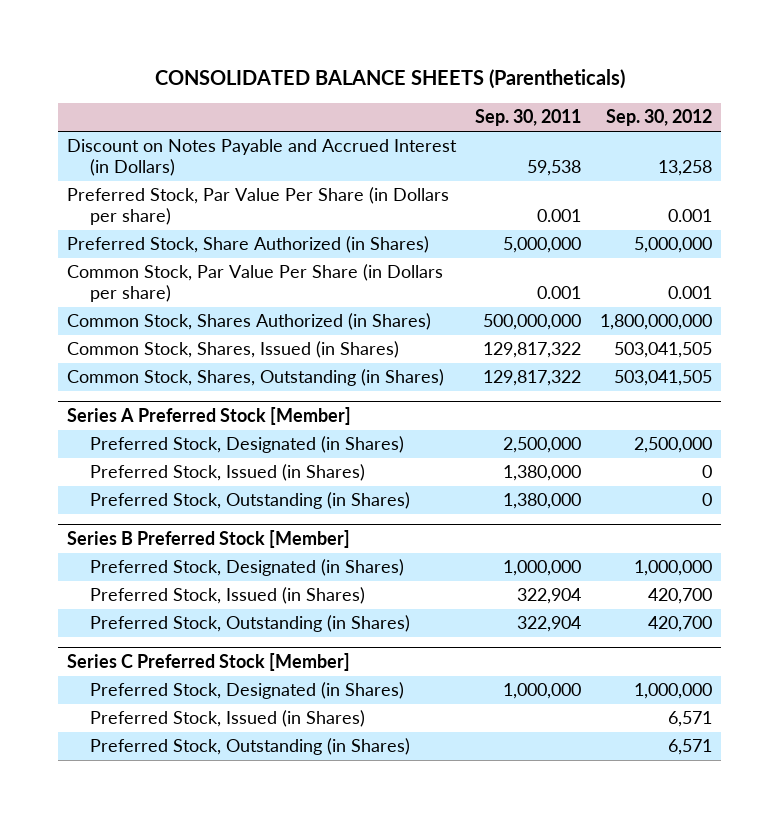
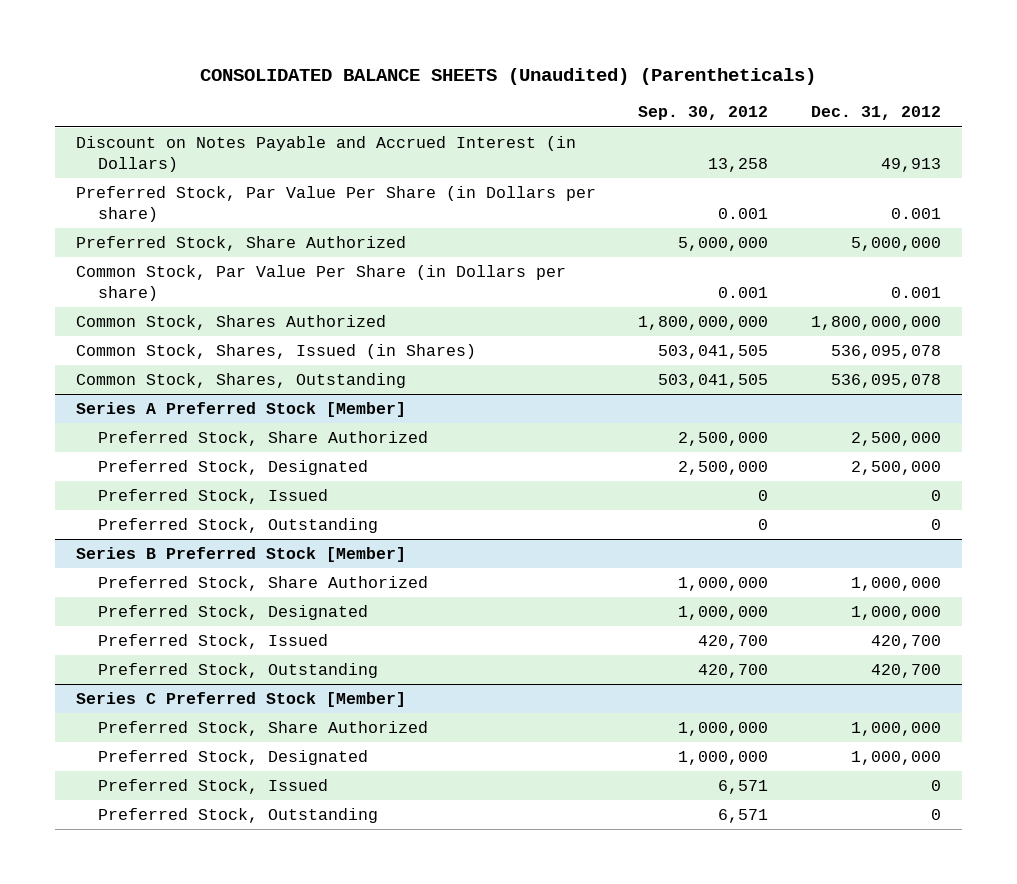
[154,69,625,90] CONSOLIDATED BALANCE SHEETS (Parentheticals) -> [200,67,817,85] CONSOLIDATED BALANCE SHEETS (Unaudited) (Parentheticals)
[475,109,582,127] Sep. 30, 2011 -> none
none -> [810,106,941,121] Dec. 31, 2012
[67,236,430,254] Preferred Stock, Share Authorized (in Shares) -> [76,236,407,252] Preferred Stock, Share Authorized
[67,313,432,331] Common Stock, Shares Authorized (in Shares) -> [76,315,387,331] Common Stock, Shares Authorized
[67,369,445,387] Common Stock, Shares, Outstanding (in Shares) -> [76,373,407,389] Common Stock, Shares, Outstanding
none -> [98,431,429,447] Preferred Stock, Share Authorized
[90,436,405,454] Preferred Stock, Designated (in Shares) -> [98,460,369,476] Preferred Stock, Designated
[90,464,366,482] Preferred Stock, Issued (in Shares) -> [98,489,329,505] Preferred Stock, Issued
[90,492,411,510] Preferred Stock, Outstanding (in Shares) -> [98,518,379,534] Preferred Stock, Outstanding
none -> [98,576,429,592] Preferred Stock, Share Authorized
[90,559,405,577] Preferred Stock, Designated (in Shares) -> [98,605,369,621] Preferred Stock, Designated
[90,587,366,605] Preferred Stock, Issued (in Shares) -> [98,634,329,650] Preferred Stock, Issued
[90,615,411,633] Preferred Stock, Outstanding (in Shares) -> [98,663,379,679] Preferred Stock, Outstanding
none -> [98,721,429,737] Preferred Stock, Share Authorized
[90,682,405,700] Preferred Stock, Designated (in Shares) -> [98,750,369,766] Preferred Stock, Designated
[90,710,366,728] Preferred Stock, Issued (in Shares) -> [98,779,329,795] Preferred Stock, Issued
[90,738,411,756] Preferred Stock, Outstanding (in Shares) -> [98,808,379,824] Preferred Stock, Outstanding

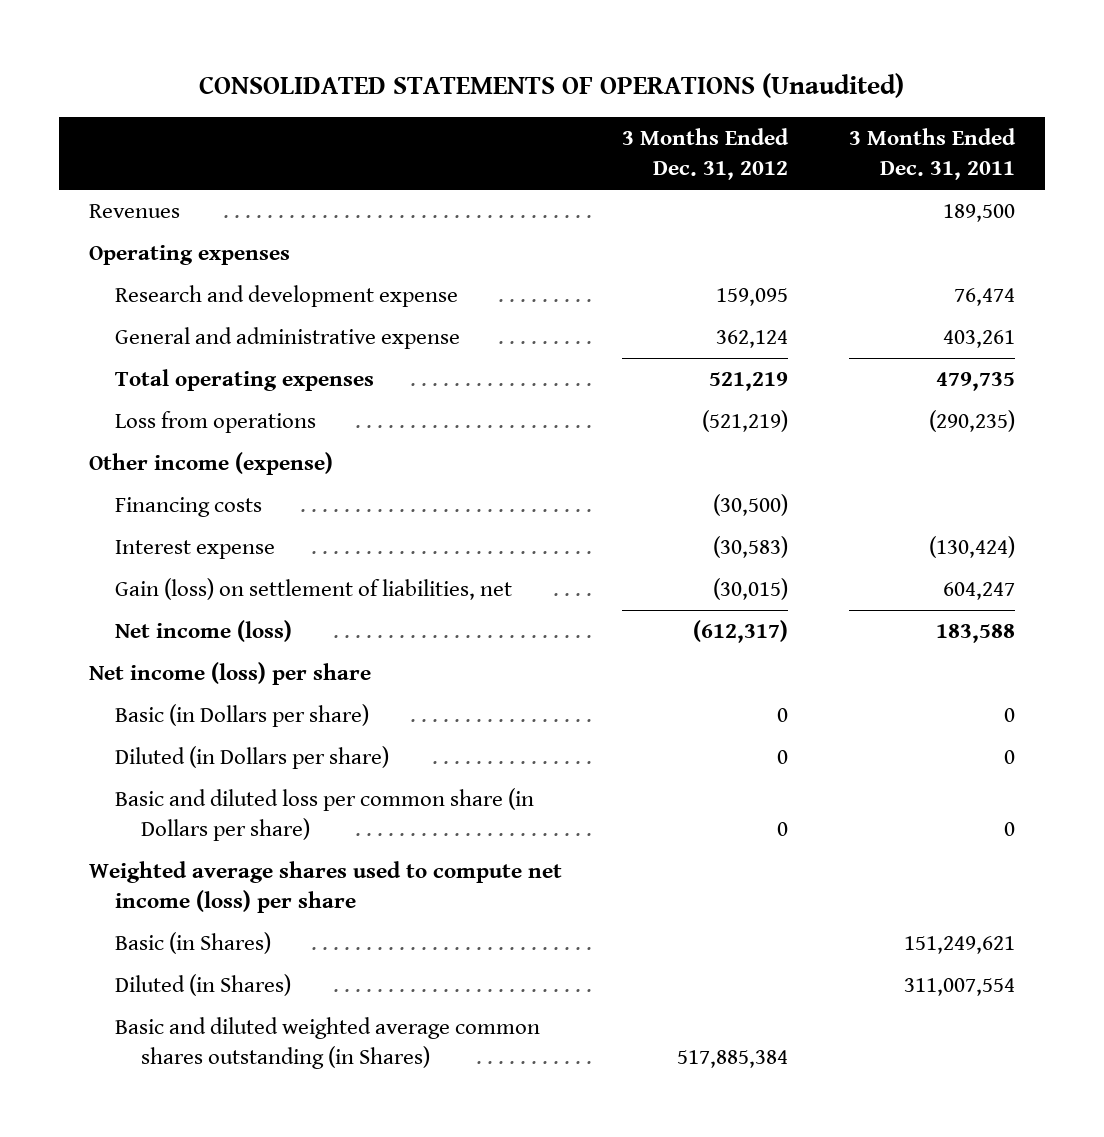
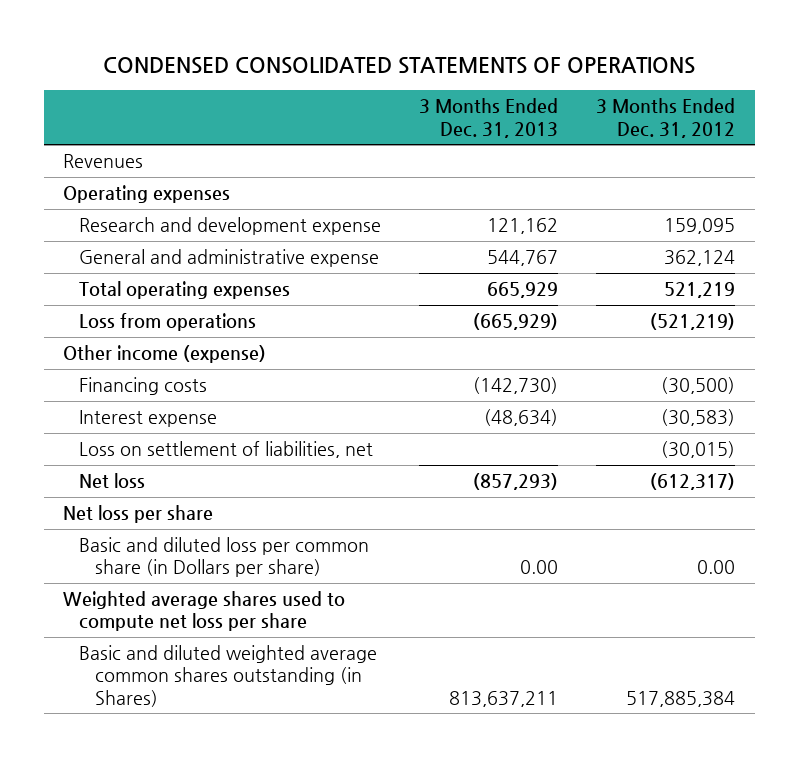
[198,73,904,99] CONSOLIDATED STATEMENTS OF OPERATIONS (Unaudited) -> [103,57,696,75] CONDENSED CONSOLIDATED STATEMENTS OF OPERATIONS
[848,128,1016,181] 3 Months Ended Dec. 31, 2011 -> none
none -> [419,98,559,138] 3 Months Ended Dec. 31, 2013
[115,704,370,728] Basic (in Dollars per share) -> none
[115,746,390,770] Diluted (in Dollars per share) -> none
[115,932,272,955] Basic (in Shares) -> none
[115,974,292,997] Diluted (in Shares) -> none
[115,578,513,601] Gain (loss) on settlement of liabilities, net -> [79,441,374,459] Loss on settlement of liabilities, net
[115,620,293,643] Net income (loss) -> [79,473,146,489] Net loss
[88,662,371,686] Net income (loss) per share -> [63,505,214,524] Net loss per share
[777,821,789,836] 0 -> [697,560,736,575] 0.00
[88,861,562,913] Weighted average shares used to compute net income (loss) per share -> [63,591,346,632] Weighted average shares used to compute net loss per share

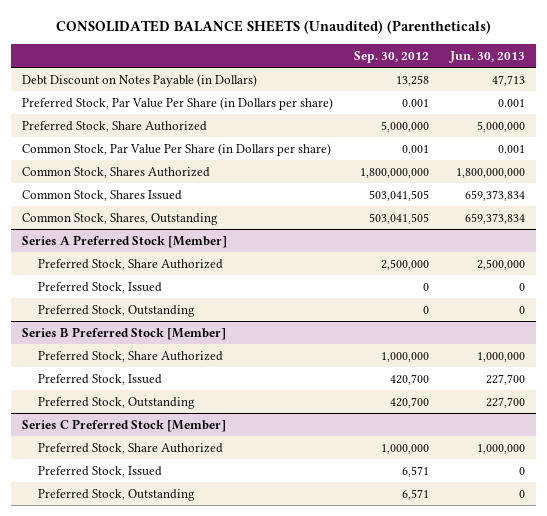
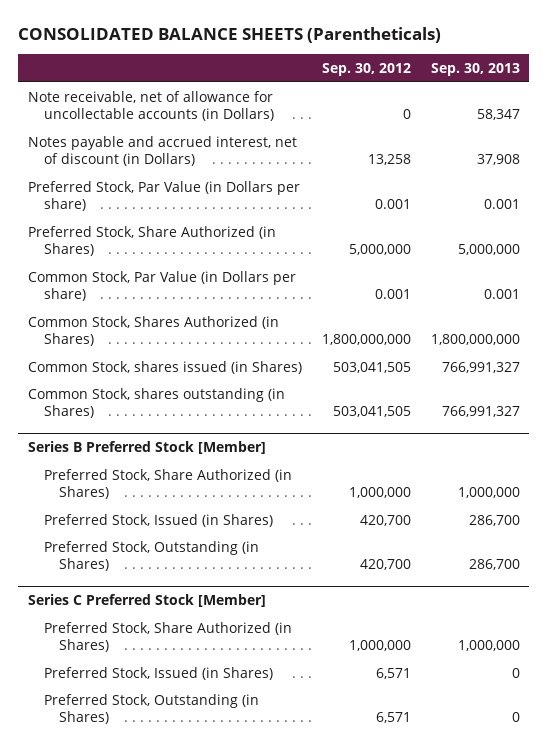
[55,20,491,35] CONSOLIDATED BALANCE SHEETS (Unaudited) (Parentheticals) -> [18,27,442,44] CONSOLIDATED BALANCE SHEETS (Parentheticals)
[449,50,526,63] Jun. 30, 2013 -> none
none -> [430,63,520,77] Sep. 30, 2013
[22,234,228,248] Series A Preferred Stock [Member] -> none
[38,258,224,270] Preferred Stock, Share Authorized -> none
[38,281,163,293] Preferred Stock, Issued -> none
[38,304,196,317] Preferred Stock, Outstanding -> none
none -> [28,90,274,122] Note receivable, net of allowance for uncollectable accounts (in Dollars)
[22,73,258,87] Debt Discount on Notes Payable (in Dollars) -> [28,135,298,167] Notes payable and accrued interest, net of discount (in Dollars)
[22,96,334,110] Preferred Stock, Par Value Per Share (in Dollars per share) -> [28,180,301,212] Preferred Stock, Par Value (in Dollars per share)
[22,120,208,132] Preferred Stock, Share Authorized -> [28,225,277,257] Preferred Stock, Share Authorized (in Shares)
[22,142,332,156] Common Stock, Par Value Per Share (in Dollars per share) -> [28,270,297,302] Common Stock, Par Value (in Dollars per share)
[22,166,211,178] Common Stock, Shares Authorized -> [28,315,280,347] Common Stock, Shares Authorized (in Shares)
[22,189,183,201] Common Stock, Shares Issued -> [28,360,303,374] Common Stock, shares issued (in Shares)
[22,212,219,225] Common Stock, Shares, Outstanding -> [28,387,286,419] Common Stock, shares outstanding (in Shares)
[38,350,224,362] Preferred Stock, Share Authorized -> [43,468,292,500] Preferred Stock, Share Authorized (in Shares)
[38,373,163,385] Preferred Stock, Issued -> [43,513,273,527] Preferred Stock, Issued (in Shares)
[38,396,196,409] Preferred Stock, Outstanding -> [43,540,259,572] Preferred Stock, Outstanding (in Shares)
[38,442,224,454] Preferred Stock, Share Authorized -> [43,621,292,653] Preferred Stock, Share Authorized (in Shares)
[38,465,163,477] Preferred Stock, Issued -> [43,666,273,680] Preferred Stock, Issued (in Shares)
[38,488,196,501] Preferred Stock, Outstanding -> [43,693,259,725] Preferred Stock, Outstanding (in Shares)

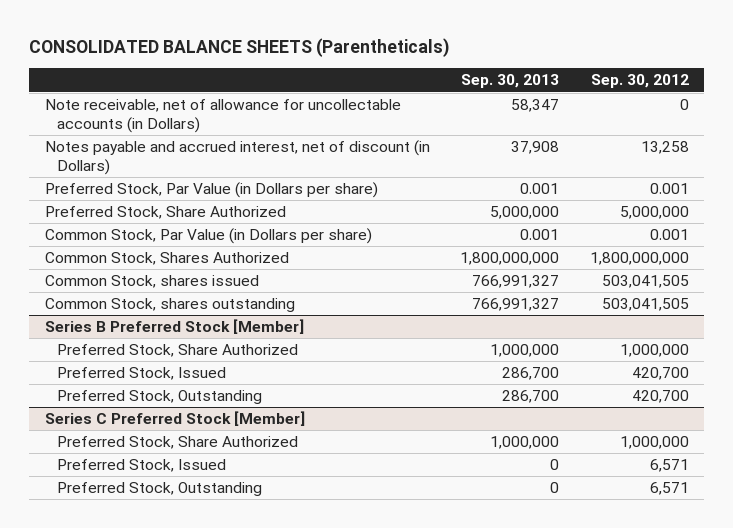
[28,225,277,257] Preferred Stock, Share Authorized (in Shares) -> [44,206,286,220] Preferred Stock, Share Authorized
[28,315,280,347] Common Stock, Shares Authorized (in Shares) -> [44,252,289,266] Common Stock, Shares Authorized
[28,360,303,374] Common Stock, shares issued (in Shares) -> [44,275,259,289] Common Stock, shares issued
[28,387,286,419] Common Stock, shares outstanding (in Shares) -> [44,298,295,313] Common Stock, shares outstanding
[43,468,292,500] Preferred Stock, Share Authorized (in Shares) -> [56,344,298,358] Preferred Stock, Share Authorized
[43,513,273,527] Preferred Stock, Issued (in Shares) -> [56,367,226,381] Preferred Stock, Issued
[43,540,259,572] Preferred Stock, Outstanding (in Shares) -> [56,390,262,405] Preferred Stock, Outstanding
[43,621,292,653] Preferred Stock, Share Authorized (in Shares) -> [56,436,298,450] Preferred Stock, Share Authorized
[43,666,273,680] Preferred Stock, Issued (in Shares) -> [56,459,226,473] Preferred Stock, Issued
[43,693,259,725] Preferred Stock, Outstanding (in Shares) -> [56,482,262,497] Preferred Stock, Outstanding

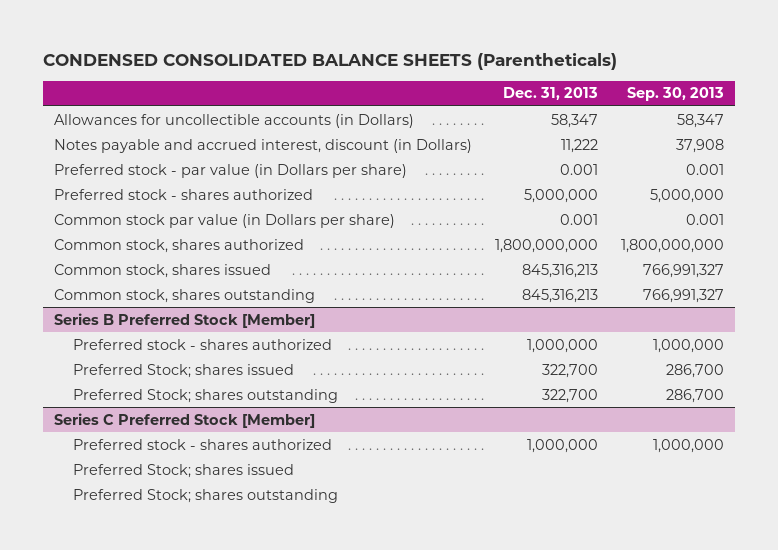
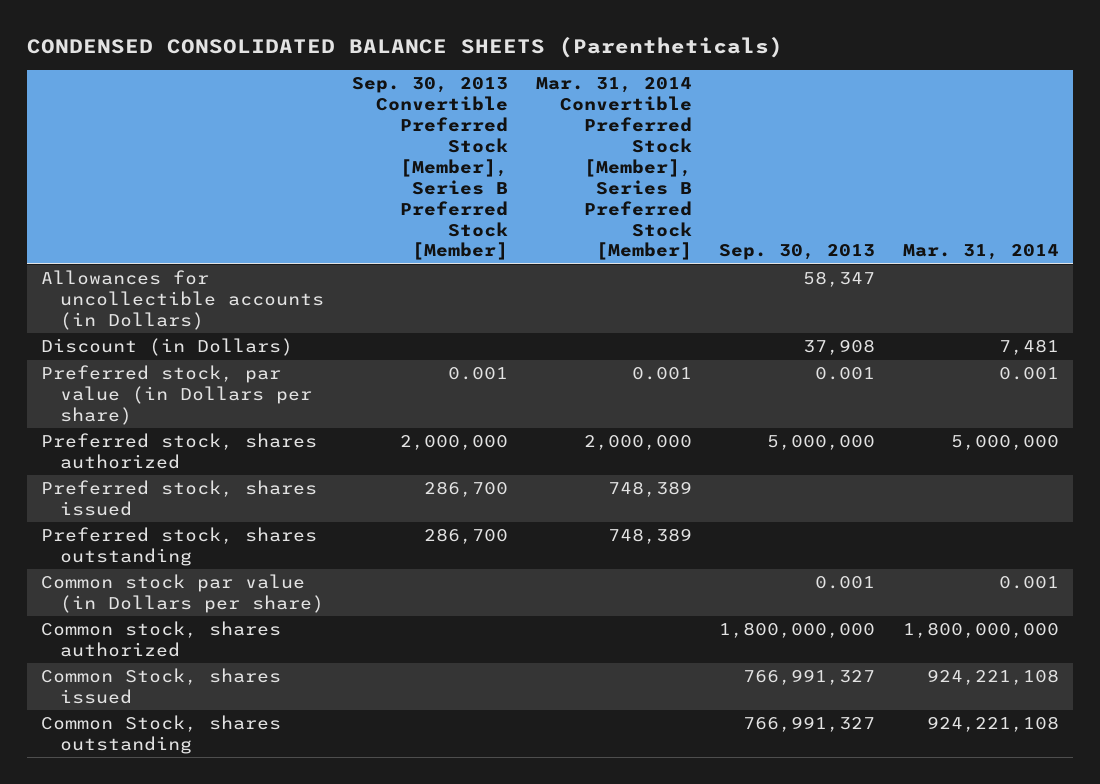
[503,87,599,101] Dec. 31, 2013 -> none
none -> [352,77,509,261] Sep. 30, 2013 Convertible Preferred Stock [Member], Series B Preferred Stock [Member]
none -> [535,77,692,261] Mar. 31, 2014 Convertible Preferred Stock [Member], Series B Preferred Stock [Member]
none -> [903,244,1060,261] Mar. 31, 2014
[54,138,473,153] Notes payable and accrued interest, discount (in Dollars) -> [41,338,294,357] Discount (in Dollars)
[54,163,408,178] Preferred stock - par value (in Dollars per share) -> [41,365,313,425] Preferred stock, par value (in Dollars per share)
[54,188,314,200] Preferred stock - shares authorized -> [41,433,318,470] Preferred stock, shares authorized
none -> [41,480,318,517] Preferred stock, shares issued
none -> [41,527,318,567] Preferred stock, shares outstanding
[54,312,316,328] Series B Preferred Stock [Member] -> none
[73,338,333,350] Preferred stock - shares authorized -> none
[73,363,295,378] Preferred Stock; shares issued -> none
[73,388,339,403] Preferred Stock; shares outstanding -> none
[54,412,316,428] Series C Preferred Stock [Member] -> none
[73,438,333,450] Preferred stock - shares authorized -> none
[73,463,295,478] Preferred Stock; shares issued -> none
[73,488,339,503] Preferred Stock; shares outstanding -> none
[54,263,272,278] Common stock, shares issued -> [41,668,282,705] Common Stock, shares issued
[54,288,316,303] Common stock, shares outstanding -> [41,715,282,755] Common Stock, shares outstanding

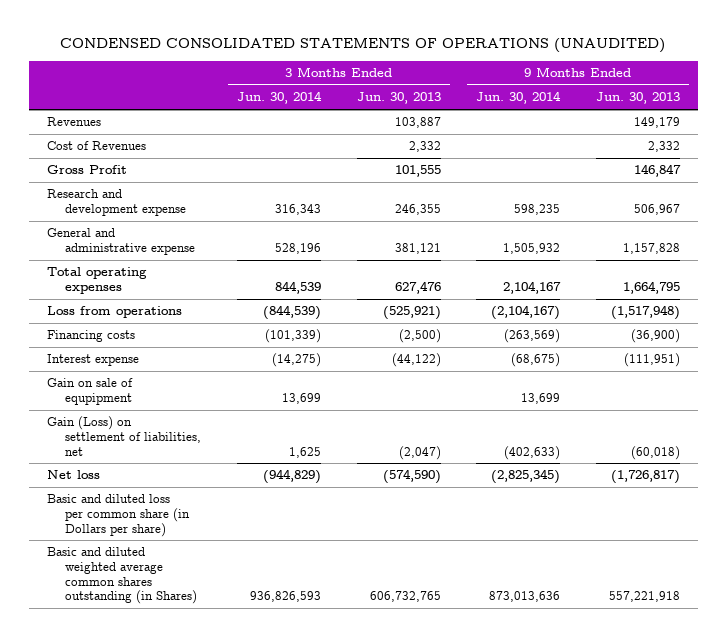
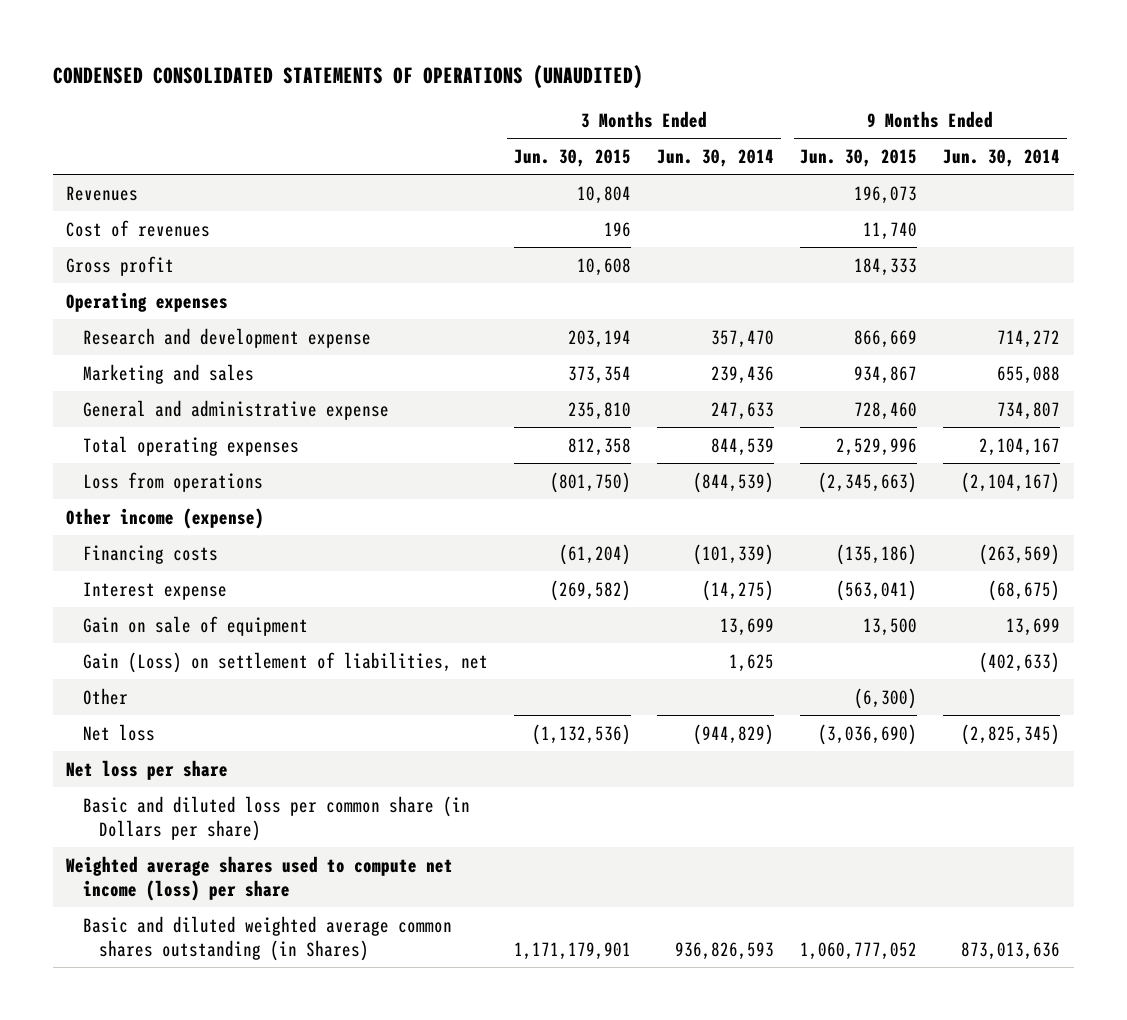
[356,92,441,105] Jun. 30, 2013 -> none
[595,92,680,105] Jun. 30, 2013 -> none
none -> [513,148,631,167] Jun. 30, 2015
none -> [800,148,918,167] Jun. 30, 2015
[46,141,146,151] Cost of Revenues -> [66,219,211,237] Cost of revenues
[46,165,127,175] Gross Profit -> [66,255,175,276] Gross profit
none -> [66,291,229,312] Operating expenses
[275,203,322,215] 316,343 -> [711,329,775,348] 357,470
[514,203,561,215] 598,235 -> [997,329,1061,348] 714,272
none -> [82,363,254,384] Marketing and sales
[275,242,322,254] 528,196 -> [711,401,775,420] 247,633
[503,242,561,254] 1,505,932 -> [997,401,1061,420] 734,807
none -> [66,507,265,529] Other income (expense)
[46,378,133,405] Gain on sale of equpipment -> [82,615,308,636] Gain on sale of equipment
none -> [82,687,128,705] Other
none -> [66,759,229,780] Net loss per share
none -> [66,855,454,901] Weighted average shares used to compute net income (loss) per share

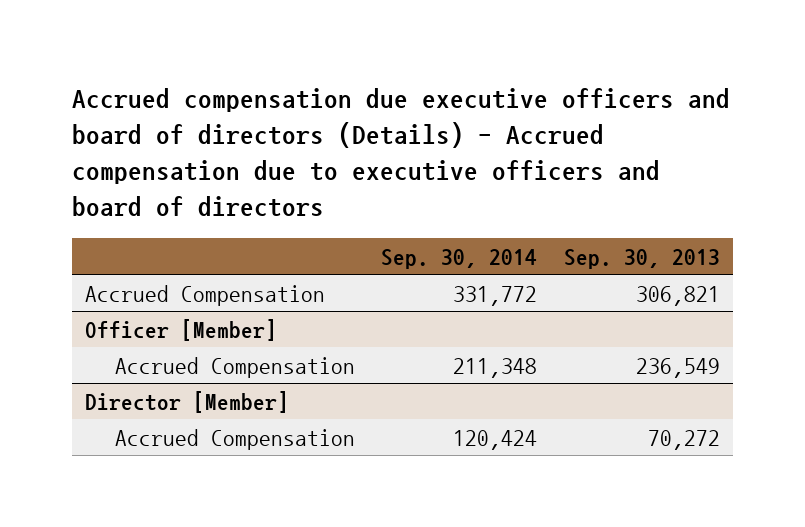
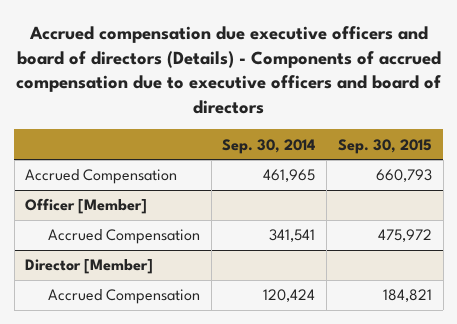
[71,88,730,218] Accrued compensation due executive officers and board of directors (Details) - Accrued compensation due to executive officers and board of directors -> [15,25,441,115] Accrued compensation due executive officers and board of directors (Details) - Components of accrued compensation due to executive officers and board of directors
[563,248,720,269] Sep. 30, 2013 -> none
none -> [337,138,432,154] Sep. 30, 2015
[453,285,538,306] 331,772 -> [263,169,316,183] 461,965
[453,357,538,378] 211,348 -> [269,229,316,243] 341,541

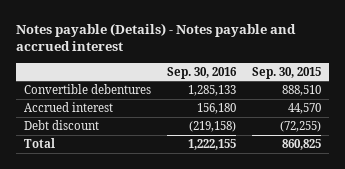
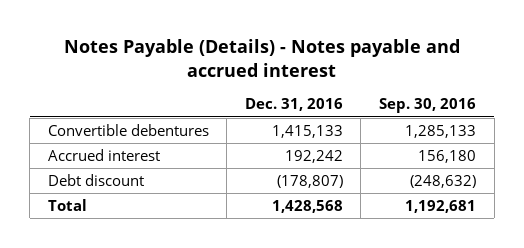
[16,22,297,52] Notes payable (Details) - Notes payable and accrued interest -> [63,39,460,77] Notes Payable (Details) - Notes payable and accrued interest
[251,66,321,79] Sep. 30, 2015 -> none
none -> [244,98,343,112] Dec. 31, 2016
[188,120,236,132] (219,158) -> [410,174,477,188] (248,632)
[187,138,236,150] 1,222,155 -> [405,199,477,213] 1,192,681

